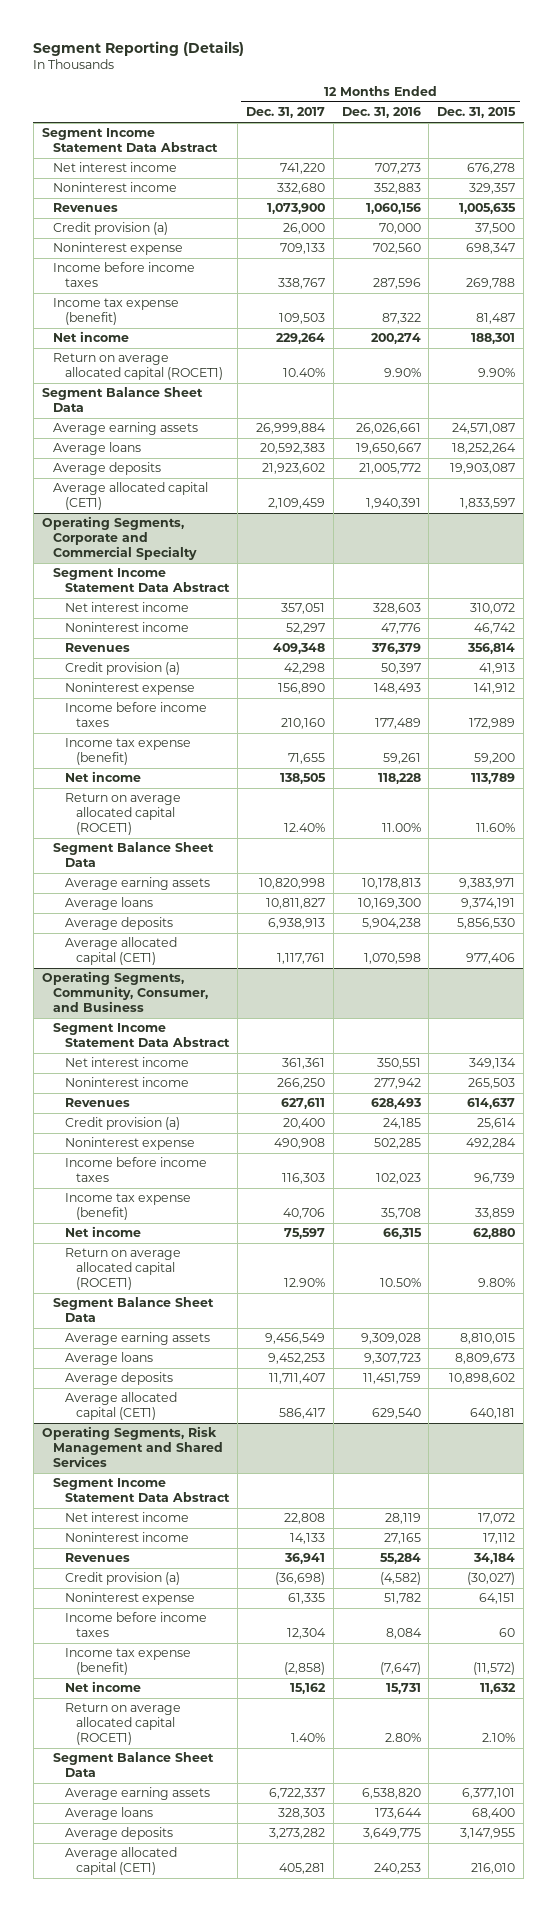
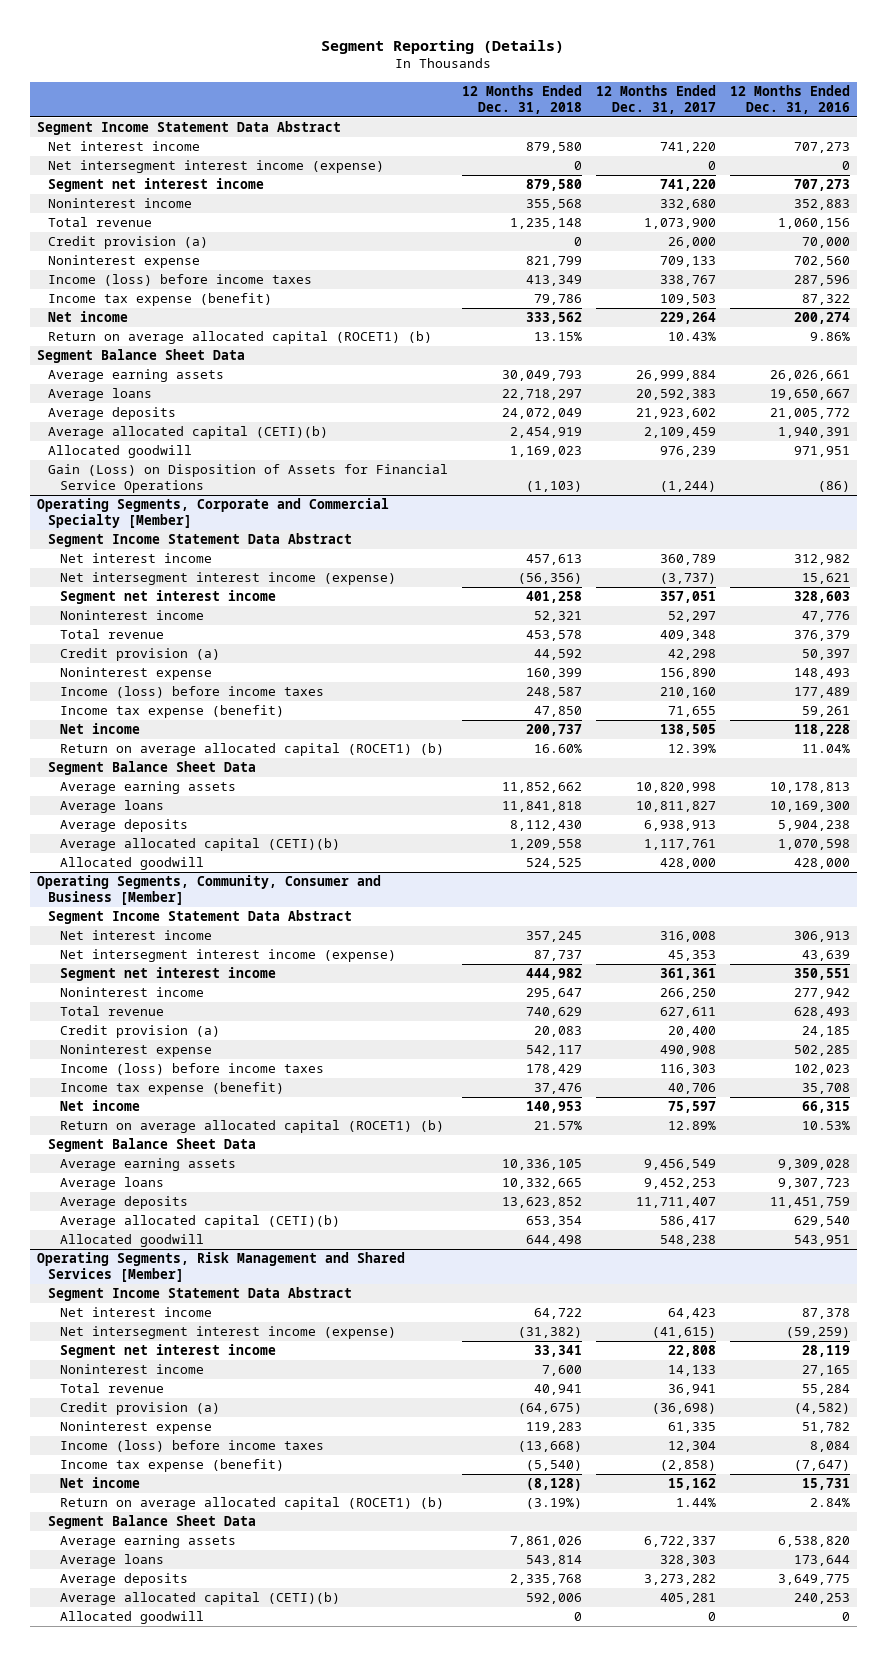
[437,107,517,119] Dec. 31, 2015 -> none
none -> [462,84,583,114] 12 Months Ended Dec. 31, 2018
none -> [48,160,385,174] Net intersegment interest income (expense)
none -> [48,178,265,193] Segment net interest income
[53,203,119,213] Revenues -> [48,217,153,228] Total revenue
[53,262,196,288] Income before income taxes -> [48,274,313,287] Income (loss) before income taxes
[53,353,223,381] Return on average allocated capital (ROCET1) -> [48,331,433,345] Return on average allocated capital (ROCET1) (b)
[282,368,325,378] 10.40% -> [668,332,717,342] 10.43%
[383,368,421,378] 9.90% -> [809,332,850,342] 9.86%
[53,482,209,511] Average allocated capital (CET1) -> [48,426,329,440] Average allocated capital (CETI)(b)
none -> [48,445,193,459] Allocated goodwill
none -> [48,464,449,494] Gain (Loss) on Disposition of Assets for Financial Service Operations
[41,516,198,561] Operating Segments, Corporate and Commercial Specialty -> [37,498,390,529] Operating Segments, Corporate and Commercial Specialty [Member]
[280,603,325,615] 357,051 -> [660,554,717,566] 360,789
[372,603,421,615] 328,603 -> [793,554,850,566] 312,982
none -> [59,572,396,586] Net intersegment interest income (expense)
none -> [59,590,276,605] Segment net interest income
[64,643,130,653] Revenues -> [59,629,164,640] Total revenue
[64,702,207,728] Income before income taxes -> [59,686,324,699] Income (loss) before income taxes
[64,793,181,836] Return on average allocated capital (ROCET1) -> [59,743,444,757] Return on average allocated capital (ROCET1) (b)
[283,823,325,833] 12.40% -> [668,744,717,754] 12.39%
[381,823,421,833] 11.00% -> [801,744,850,754] 11.04%
[64,937,177,966] Average allocated capital (CET1) -> [59,838,340,852] Average allocated capital (CETI)(b)
none -> [59,857,204,871] Allocated goodwill
[41,971,209,1013] Operating Segments, Community, Consumer, and Business -> [37,875,382,906] Operating Segments, Community, Consumer and Business [Member]
[281,1058,325,1070] 361,361 -> [660,931,717,943] 316,008
[376,1058,421,1070] 350,551 -> [793,931,850,943] 306,913
none -> [59,949,396,963] Net intersegment interest income (expense)
none -> [59,967,276,982] Segment net interest income
[64,1098,130,1108] Revenues -> [59,1006,164,1017] Total revenue
[64,1157,207,1183] Income before income taxes -> [59,1063,324,1076] Income (loss) before income taxes
[64,1248,181,1291] Return on average allocated capital (ROCET1) -> [59,1120,444,1134] Return on average allocated capital (ROCET1) (b)
[283,1278,325,1288] 12.90% -> [668,1121,717,1131] 12.89%
[379,1278,421,1288] 10.50% -> [801,1121,850,1131] 10.53%
[64,1392,177,1421] Average allocated capital (CET1) -> [59,1215,340,1229] Average allocated capital (CETI)(b)
none -> [59,1234,204,1248] Allocated goodwill
[41,1426,224,1468] Operating Segments, Risk Management and Shared Services -> [37,1252,406,1283] Operating Segments, Risk Management and Shared Services [Member]
[283,1513,325,1525] 22,808 -> [668,1308,717,1320] 64,423
[384,1513,421,1525] 28,119 -> [801,1308,850,1320] 87,378
none -> [59,1326,396,1340] Net intersegment interest income (expense)
none -> [59,1344,276,1359] Segment net interest income
[64,1553,130,1563] Revenues -> [59,1383,164,1394] Total revenue
[64,1612,207,1638] Income before income taxes -> [59,1440,324,1453] Income (loss) before income taxes
[64,1703,181,1746] Return on average allocated capital (ROCET1) -> [59,1497,444,1511] Return on average allocated capital (ROCET1) (b)
[290,1733,325,1743] 1.40% -> [676,1498,717,1508] 1.44%
[384,1733,421,1743] 2.80% -> [809,1498,850,1508] 2.84%
[64,1847,177,1876] Average allocated capital (CET1) -> [59,1592,340,1606] Average allocated capital (CETI)(b)
none -> [59,1611,204,1625] Allocated goodwill

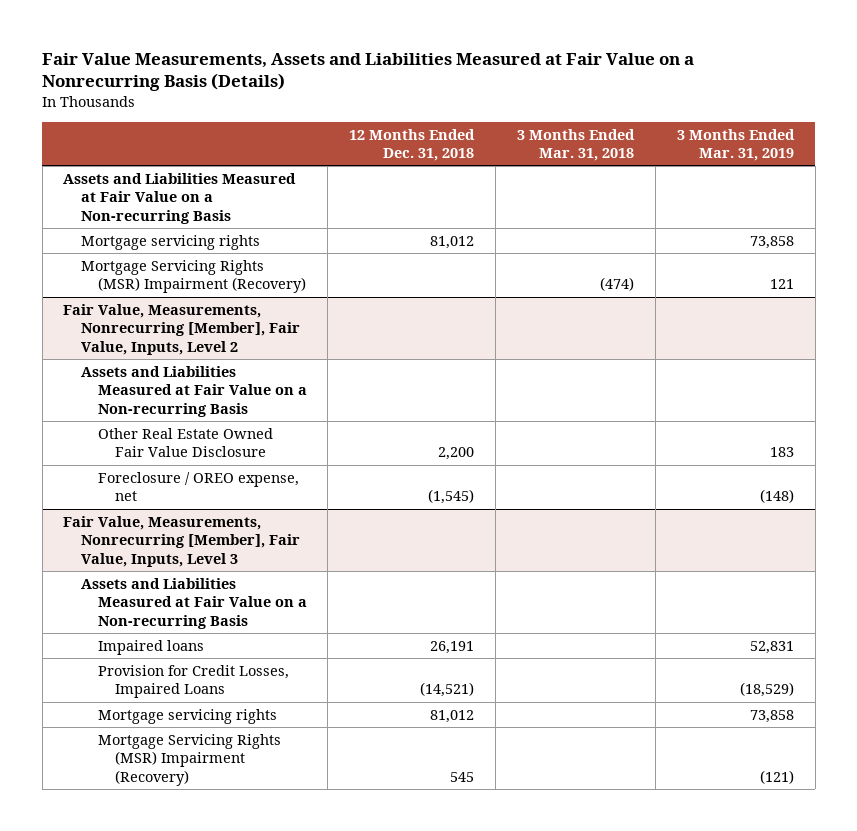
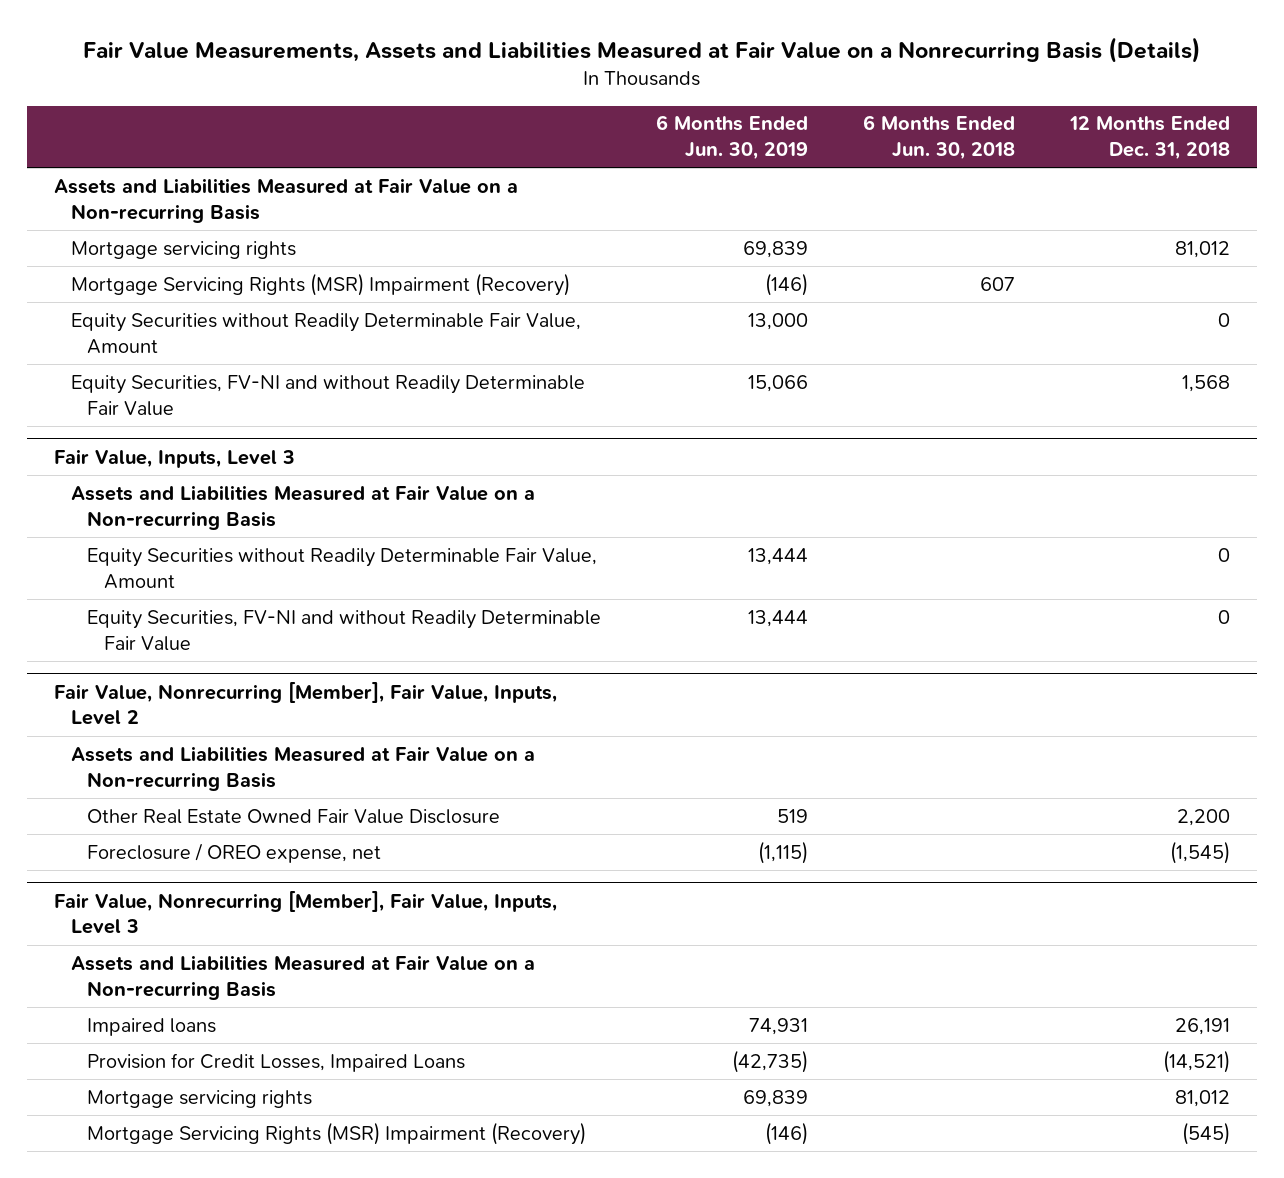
[517,128,636,162] 3 Months Ended Mar. 31, 2018 -> none
[676,128,795,162] 3 Months Ended Mar. 31, 2019 -> none
none -> [656,115,809,161] 6 Months Ended Jun. 30, 2019
none -> [862,115,1015,161] 6 Months Ended Jun. 30, 2018
[63,303,300,355] Fair Value, Measurements, Nonrecurring [Member], Fair Value, Inputs, Level 2 -> none
none -> [70,312,581,354] Equity Securities without Readily Determinable Fair Value, Amount
none -> [70,374,585,416] Equity Securities, FV-NI and without Readily Determinable Fair Value
none -> [54,448,296,468] Fair Value, Inputs, Level 3
none -> [87,547,598,589] Equity Securities without Readily Determinable Fair Value, Amount
none -> [87,609,602,651] Equity Securities, FV-NI and without Readily Determinable Fair Value
none -> [54,681,558,726] Fair Value, Nonrecurring [Member], Fair Value, Inputs, Level 2
none -> [70,745,535,791] Assets and Liabilities Measured at Fair Value on a Non-recurring Basis
[63,515,300,567] Fair Value, Measurements, Nonrecurring [Member], Fair Value, Inputs, Level 3 -> [54,890,558,935] Fair Value, Nonrecurring [Member], Fair Value, Inputs, Level 3
[450,771,475,782] 545 -> [1181,1121,1230,1145] (545)

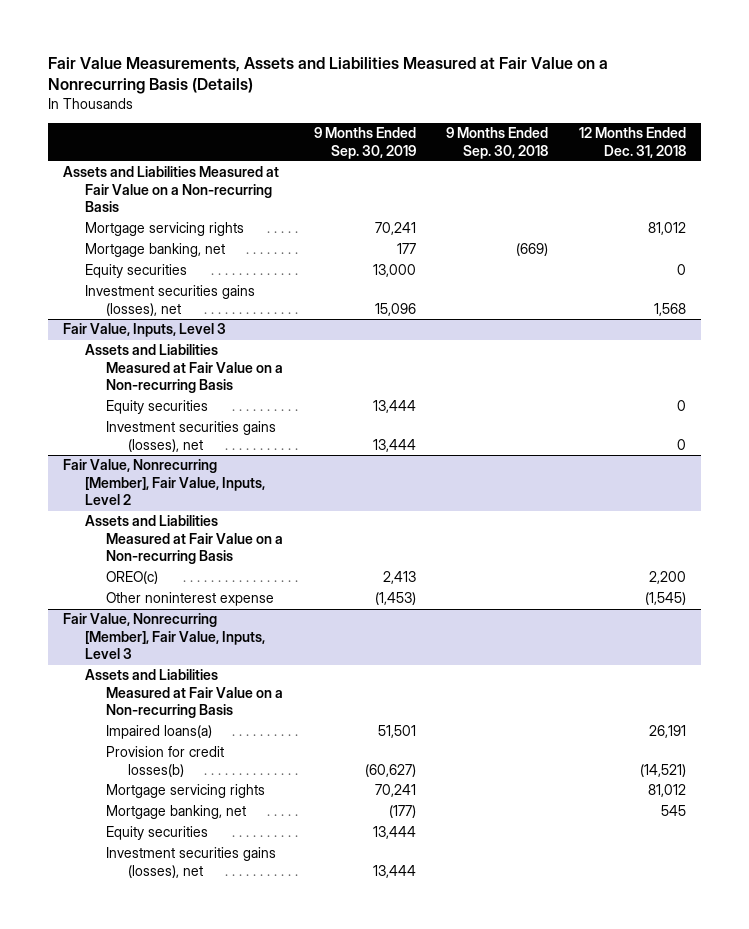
[656,115,809,161] 6 Months Ended Jun. 30, 2019 -> none
[862,115,1015,161] 6 Months Ended Jun. 30, 2018 -> none
none -> [313,127,416,159] 9 Months Ended Sep. 30, 2019
none -> [446,127,549,159] 9 Months Ended Sep. 30, 2018
[70,272,570,296] Mortgage Servicing Rights (MSR) Impairment (Recovery) -> [84,243,225,258] Mortgage banking, net
[70,312,581,354] Equity Securities without Readily Determinable Fair Value, Amount -> [84,264,187,279] Equity securities
[70,374,585,416] Equity Securities, FV-NI and without Readily Determinable Fair Value -> [84,285,255,316] Investment securities gains (losses), net
[87,547,598,589] Equity Securities without Readily Determinable Fair Value, Amount -> [106,400,209,415] Equity securities
[87,609,602,651] Equity Securities, FV-NI and without Readily Determinable Fair Value -> [106,421,277,452] Investment securities gains (losses), net
[87,808,501,824] Other Real Estate Owned Fair Value Disclosure -> [106,571,159,585] OREO(c)
[87,842,382,863] Foreclosure / OREO expense, net -> [106,592,275,607] Other noninterest expense
[87,1017,217,1036] Impaired loans -> [106,725,213,740] Impaired loans(a)
[87,1052,466,1072] Provision for Credit Losses, Impaired Loans -> [106,746,225,777] Provision for credit losses(b)
[87,1121,587,1145] Mortgage Servicing Rights (MSR) Impairment (Recovery) -> none
none -> [106,805,247,820] Mortgage banking, net
none -> [106,826,209,841] Equity securities
none -> [106,847,277,878] Investment securities gains (losses), net

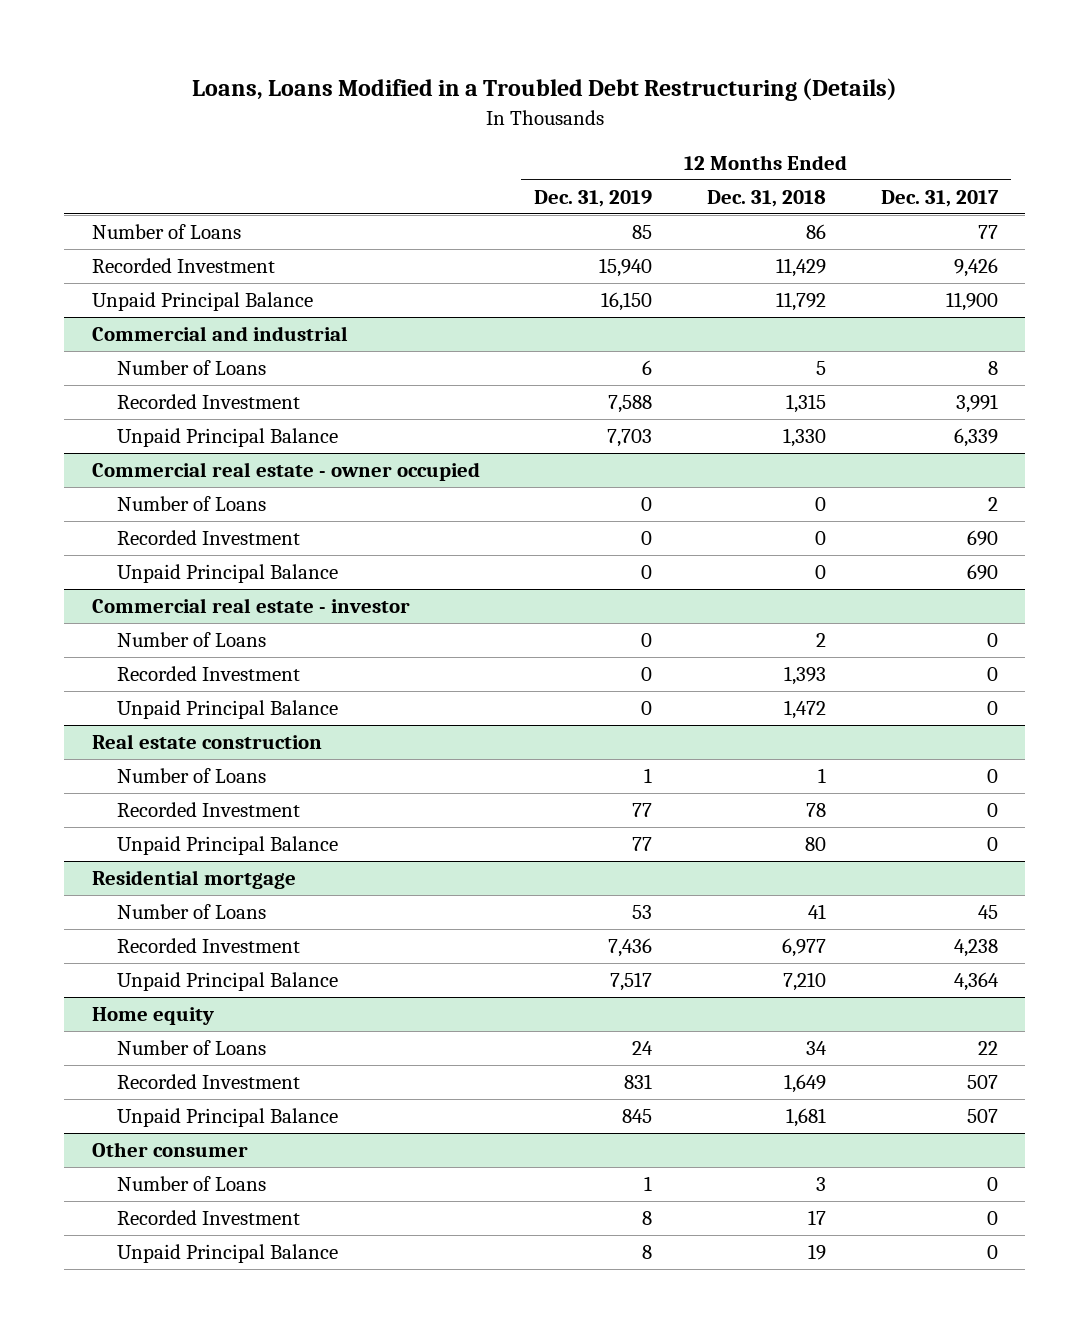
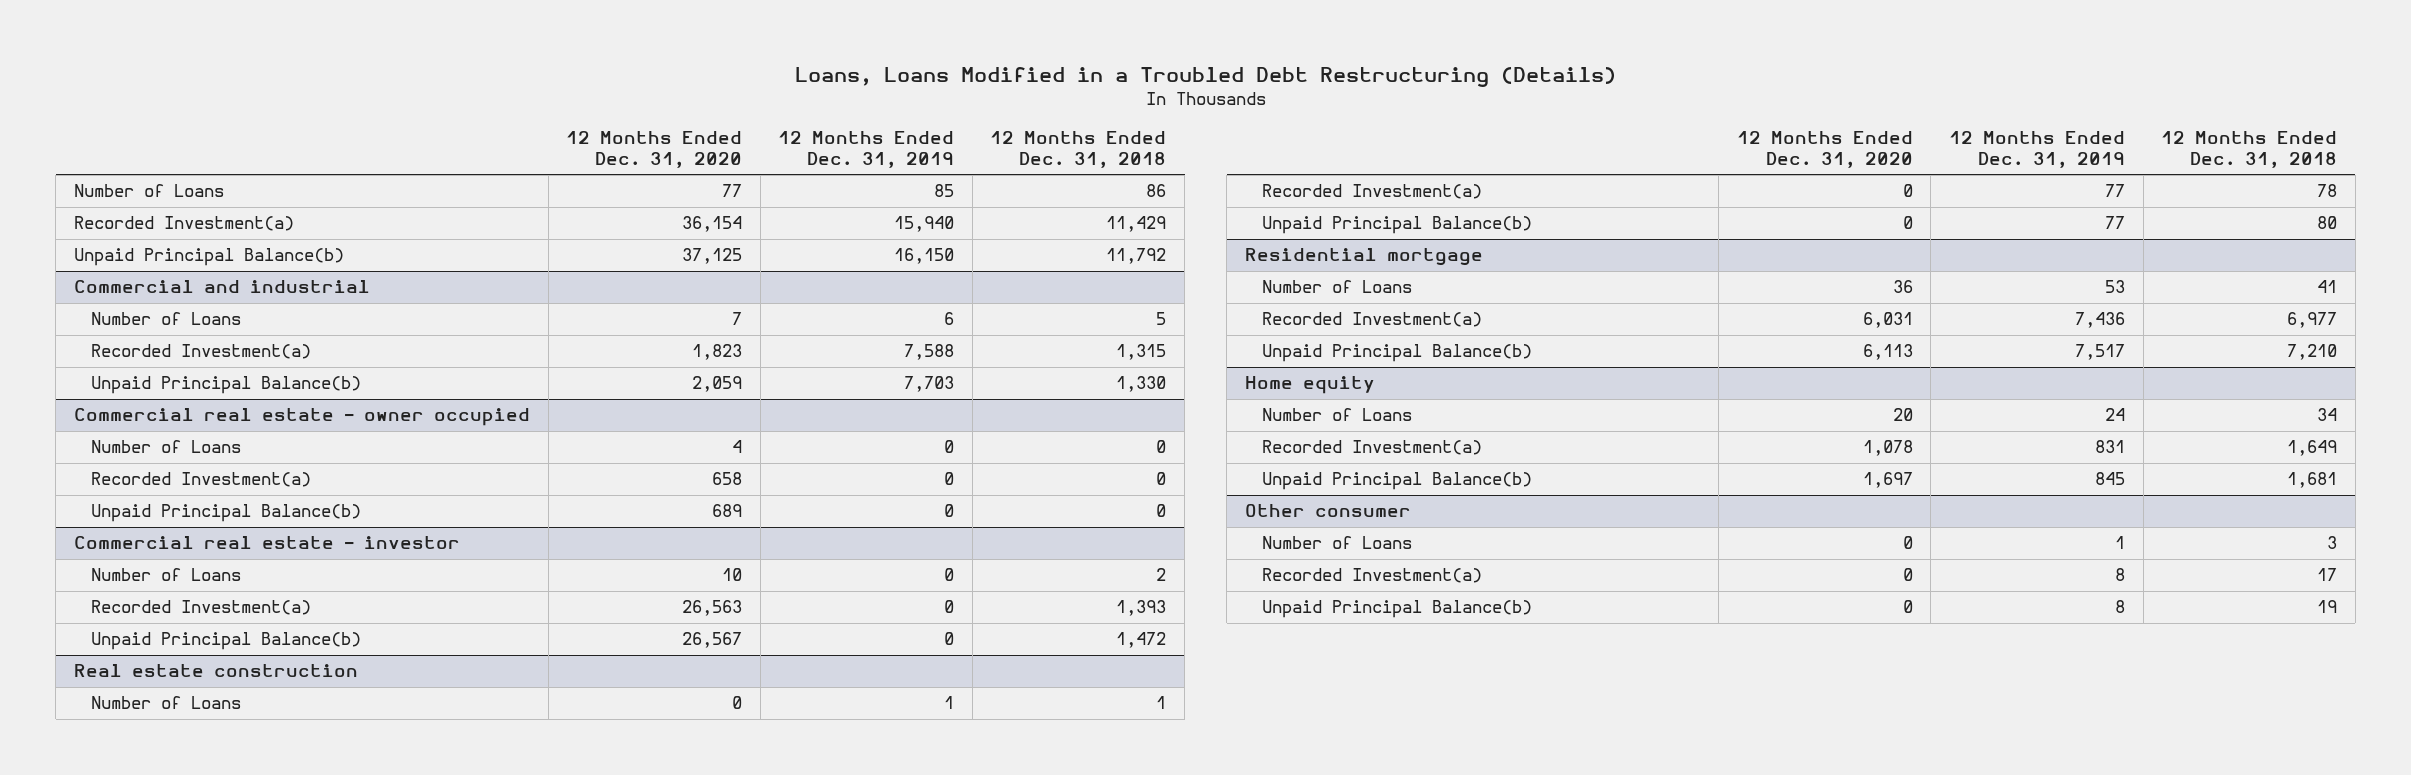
[880,189,999,207] Dec. 31, 2017 -> none
none -> [566,130,743,168] 12 Months Ended Dec. 31, 2020
[91,258,275,274] Recorded Investment -> [73,216,294,232] Recorded Investment(a)
[91,292,313,312] Unpaid Principal Balance -> [73,248,344,267] Unpaid Principal Balance(b)
[117,394,301,410] Recorded Investment -> [91,344,312,360] Recorded Investment(a)
[117,428,339,448] Unpaid Principal Balance -> [91,376,362,395] Unpaid Principal Balance(b)
[117,530,301,546] Recorded Investment -> [91,472,312,488] Recorded Investment(a)
[117,564,339,584] Unpaid Principal Balance -> [91,504,362,523] Unpaid Principal Balance(b)
[117,666,301,682] Recorded Investment -> [91,600,312,616] Recorded Investment(a)
[117,700,339,720] Unpaid Principal Balance -> [91,632,362,651] Unpaid Principal Balance(b)
[117,802,301,818] Recorded Investment -> [1262,184,1483,200] Recorded Investment(a)
[117,836,339,856] Unpaid Principal Balance -> [1262,216,1533,235] Unpaid Principal Balance(b)
[117,938,301,954] Recorded Investment -> [1262,312,1483,328] Recorded Investment(a)
[117,972,339,992] Unpaid Principal Balance -> [1262,344,1533,363] Unpaid Principal Balance(b)
[117,1074,301,1090] Recorded Investment -> [1262,440,1483,456] Recorded Investment(a)
[117,1108,339,1128] Unpaid Principal Balance -> [1262,472,1533,491] Unpaid Principal Balance(b)
[117,1210,301,1226] Recorded Investment -> [1262,568,1483,584] Recorded Investment(a)
[117,1244,339,1264] Unpaid Principal Balance -> [1262,600,1533,619] Unpaid Principal Balance(b)

